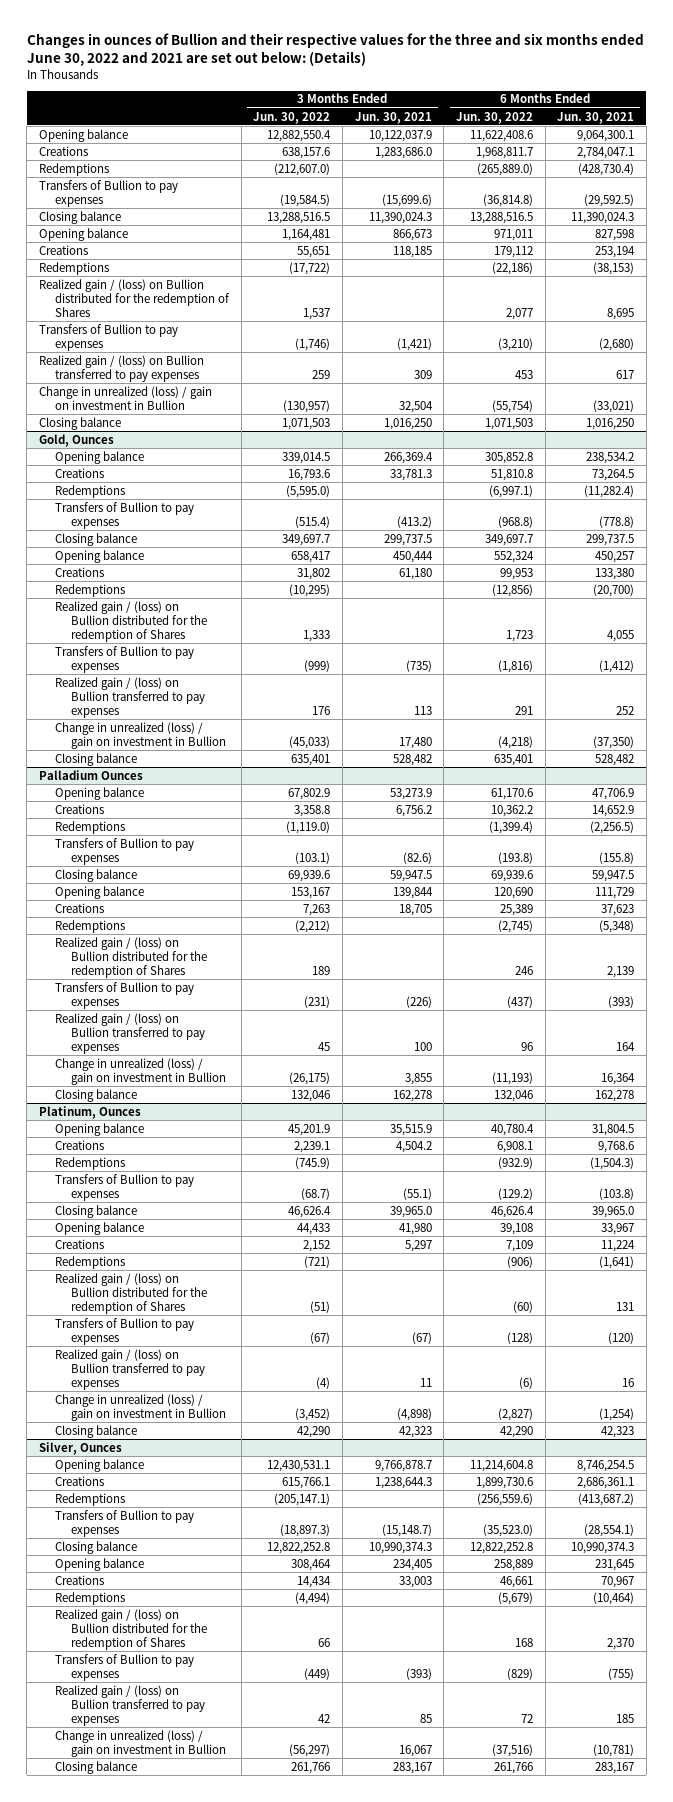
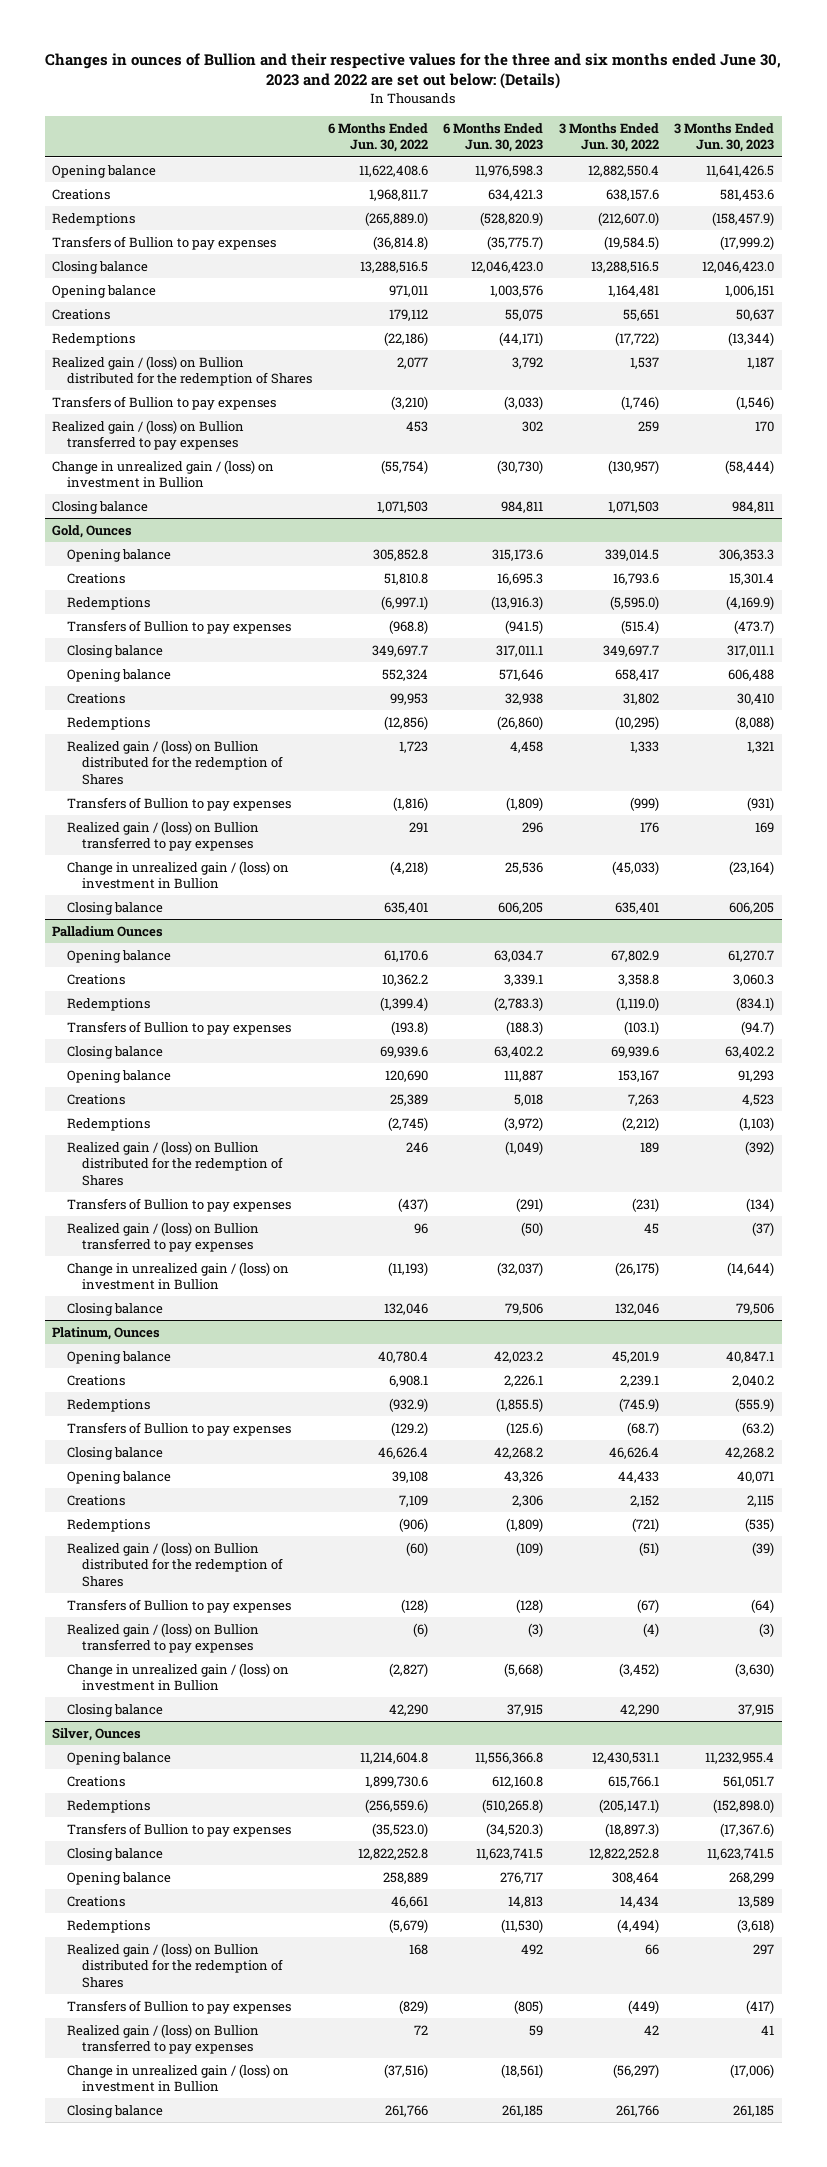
[26,32,644,67] Changes in ounces of Bullion and their respective values for the three and six months ended June 30, 2022 and 2021 are set out below: (Details) -> [45,52,782,90] Changes in ounces of Bullion and their respective values for the three and six months ended June 30, 2023 and 2022 are set out below: (Details)
[354,111,432,124] Jun. 30, 2021 -> none
[557,111,635,124] Jun. 30, 2021 -> none
none -> [443,122,544,153] 6 Months Ended Jun. 30, 2023
none -> [674,122,775,153] 3 Months Ended Jun. 30, 2023
[38,385,212,410] Change in unrealized (loss) / gain on investment in Bullion -> [52,459,275,489] Change in unrealized gain / (loss) on investment in Bullion
[55,721,227,749] Change in unrealized (loss) / gain on investment in Bullion -> [67,860,290,890] Change in unrealized gain / (loss) on investment in Bullion
[55,1057,227,1085] Change in unrealized (loss) / gain on investment in Bullion -> [67,1261,290,1291] Change in unrealized gain / (loss) on investment in Bullion
[55,1393,227,1421] Change in unrealized (loss) / gain on investment in Bullion -> [67,1662,290,1692] Change in unrealized gain / (loss) on investment in Bullion
[55,1729,227,1757] Change in unrealized (loss) / gain on investment in Bullion -> [67,2063,290,2093] Change in unrealized gain / (loss) on investment in Bullion

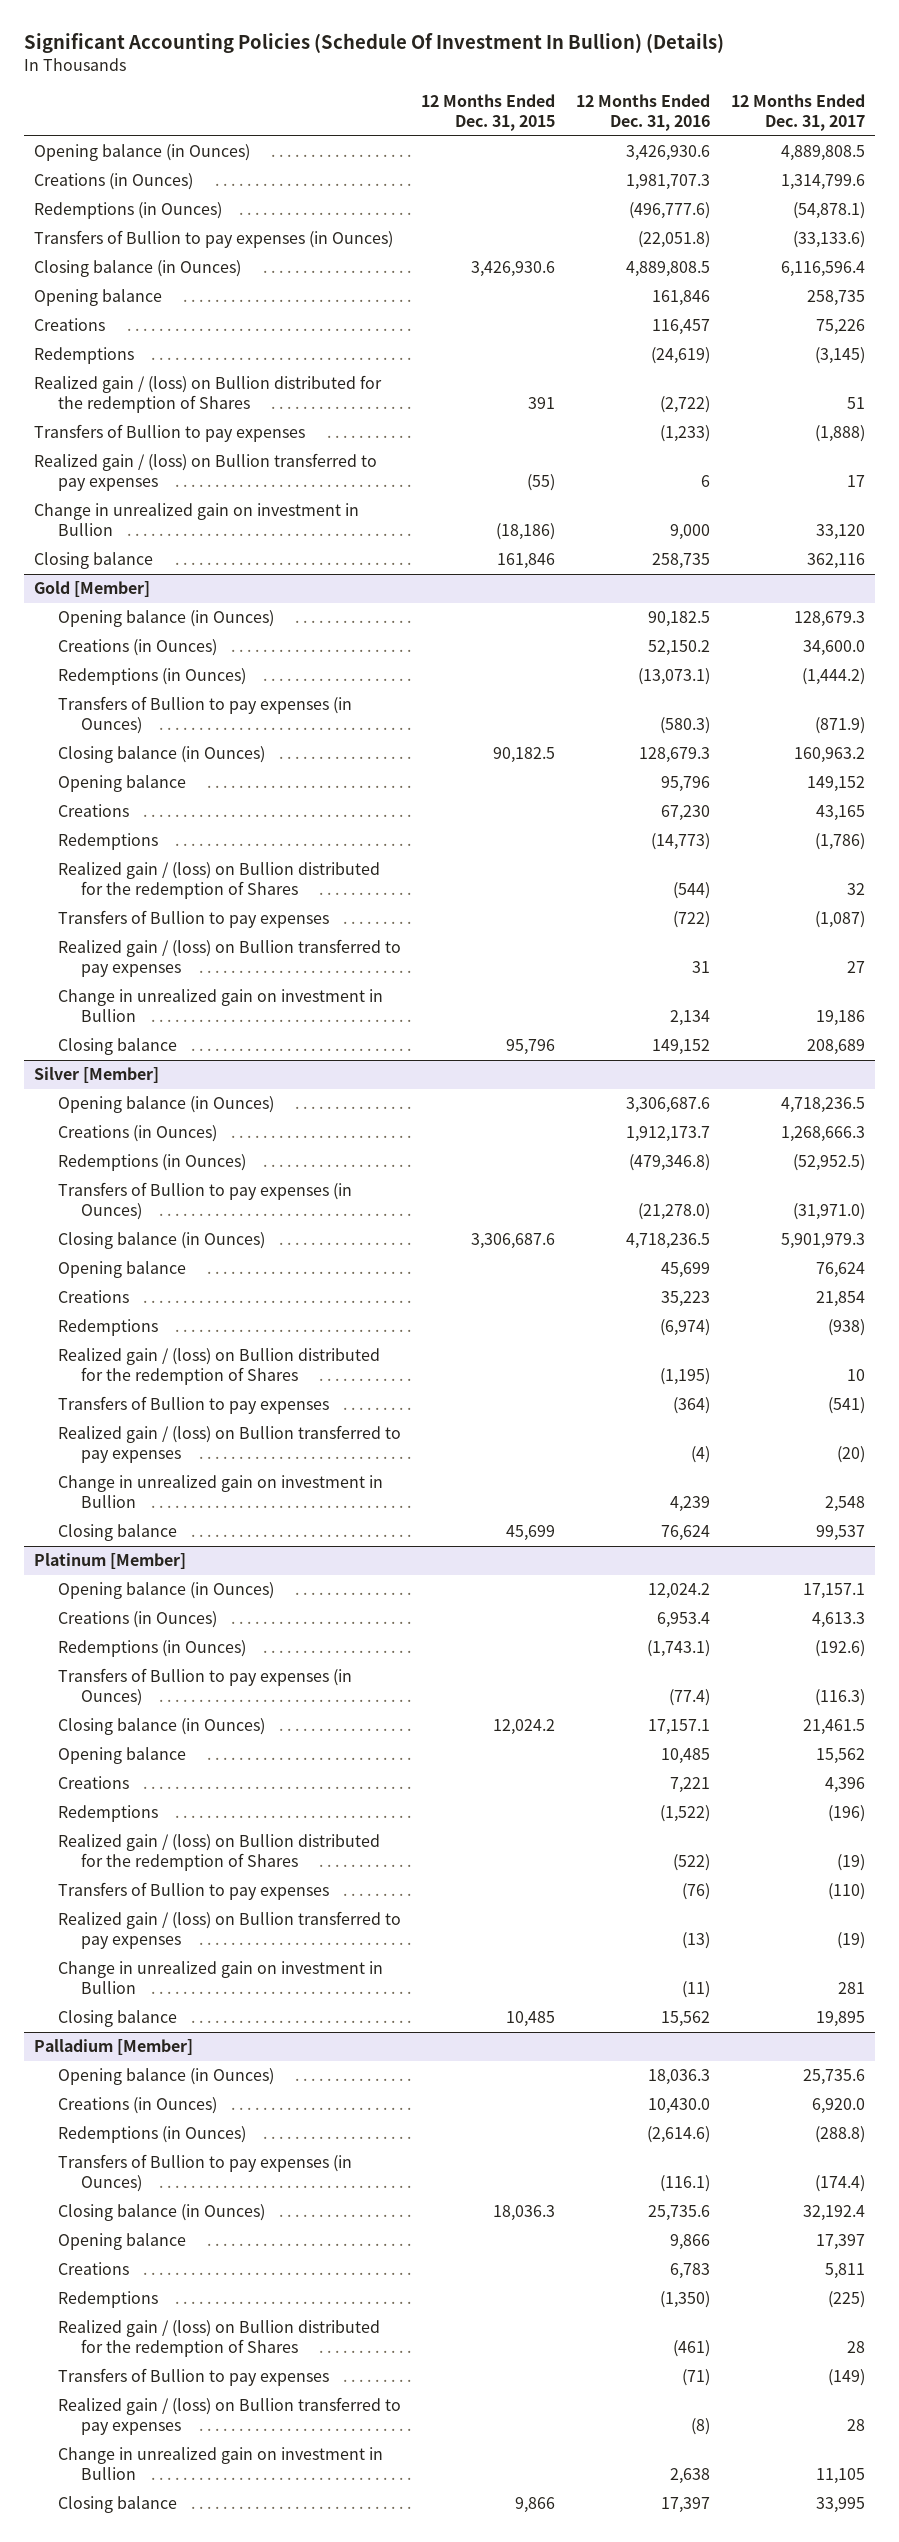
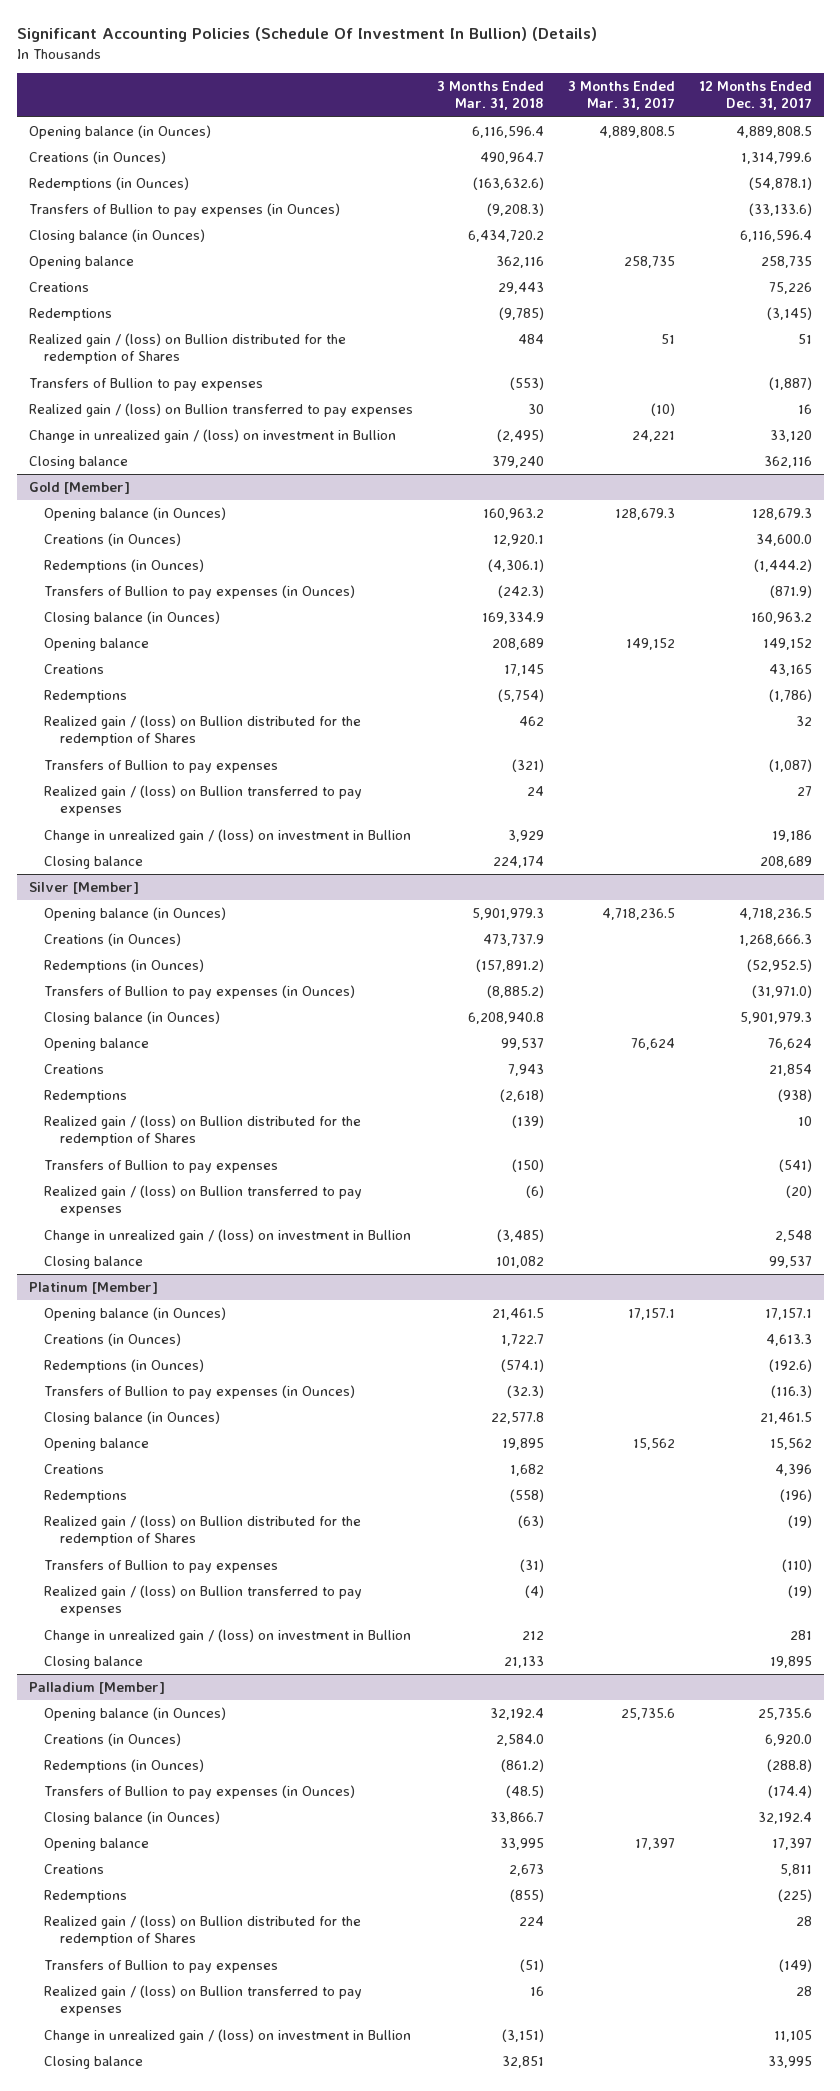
[421,94,556,132] 12 Months Ended Dec. 31, 2015 -> none
[575,94,710,132] 12 Months Ended Dec. 31, 2016 -> none
none -> [436,81,544,111] 3 Months Ended Mar. 31, 2018
none -> [567,81,675,111] 3 Months Ended Mar. 31, 2017
[814,425,865,443] (1,888) -> [768,377,812,391] (1,887)
[846,475,865,488] 17 -> [797,404,812,415] 16
[34,503,360,537] Change in unrealized gain on investment in Bullion -> [28,429,396,444] Change in unrealized gain / (loss) on investment in Bullion
[57,989,383,1023] Change in unrealized gain on investment in Bullion -> [44,829,412,844] Change in unrealized gain / (loss) on investment in Bullion
[57,1475,383,1509] Change in unrealized gain on investment in Bullion -> [44,1229,412,1244] Change in unrealized gain / (loss) on investment in Bullion
[57,1961,383,1995] Change in unrealized gain on investment in Bullion -> [44,1629,412,1644] Change in unrealized gain / (loss) on investment in Bullion
[57,2447,383,2481] Change in unrealized gain on investment in Bullion -> [44,2029,412,2044] Change in unrealized gain / (loss) on investment in Bullion

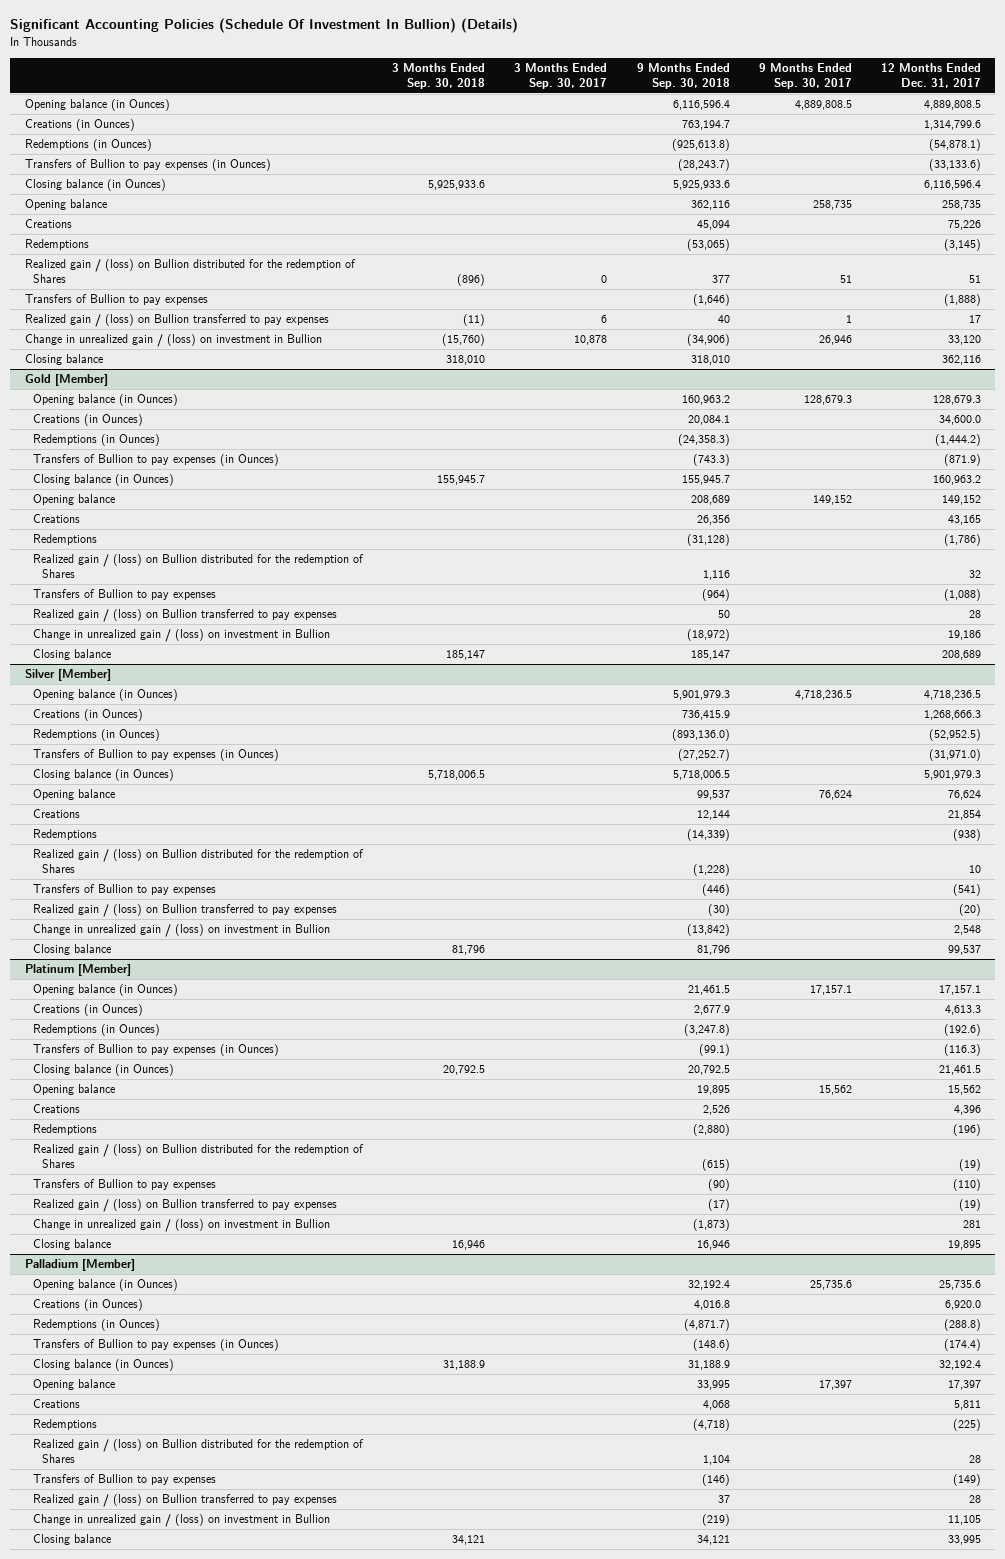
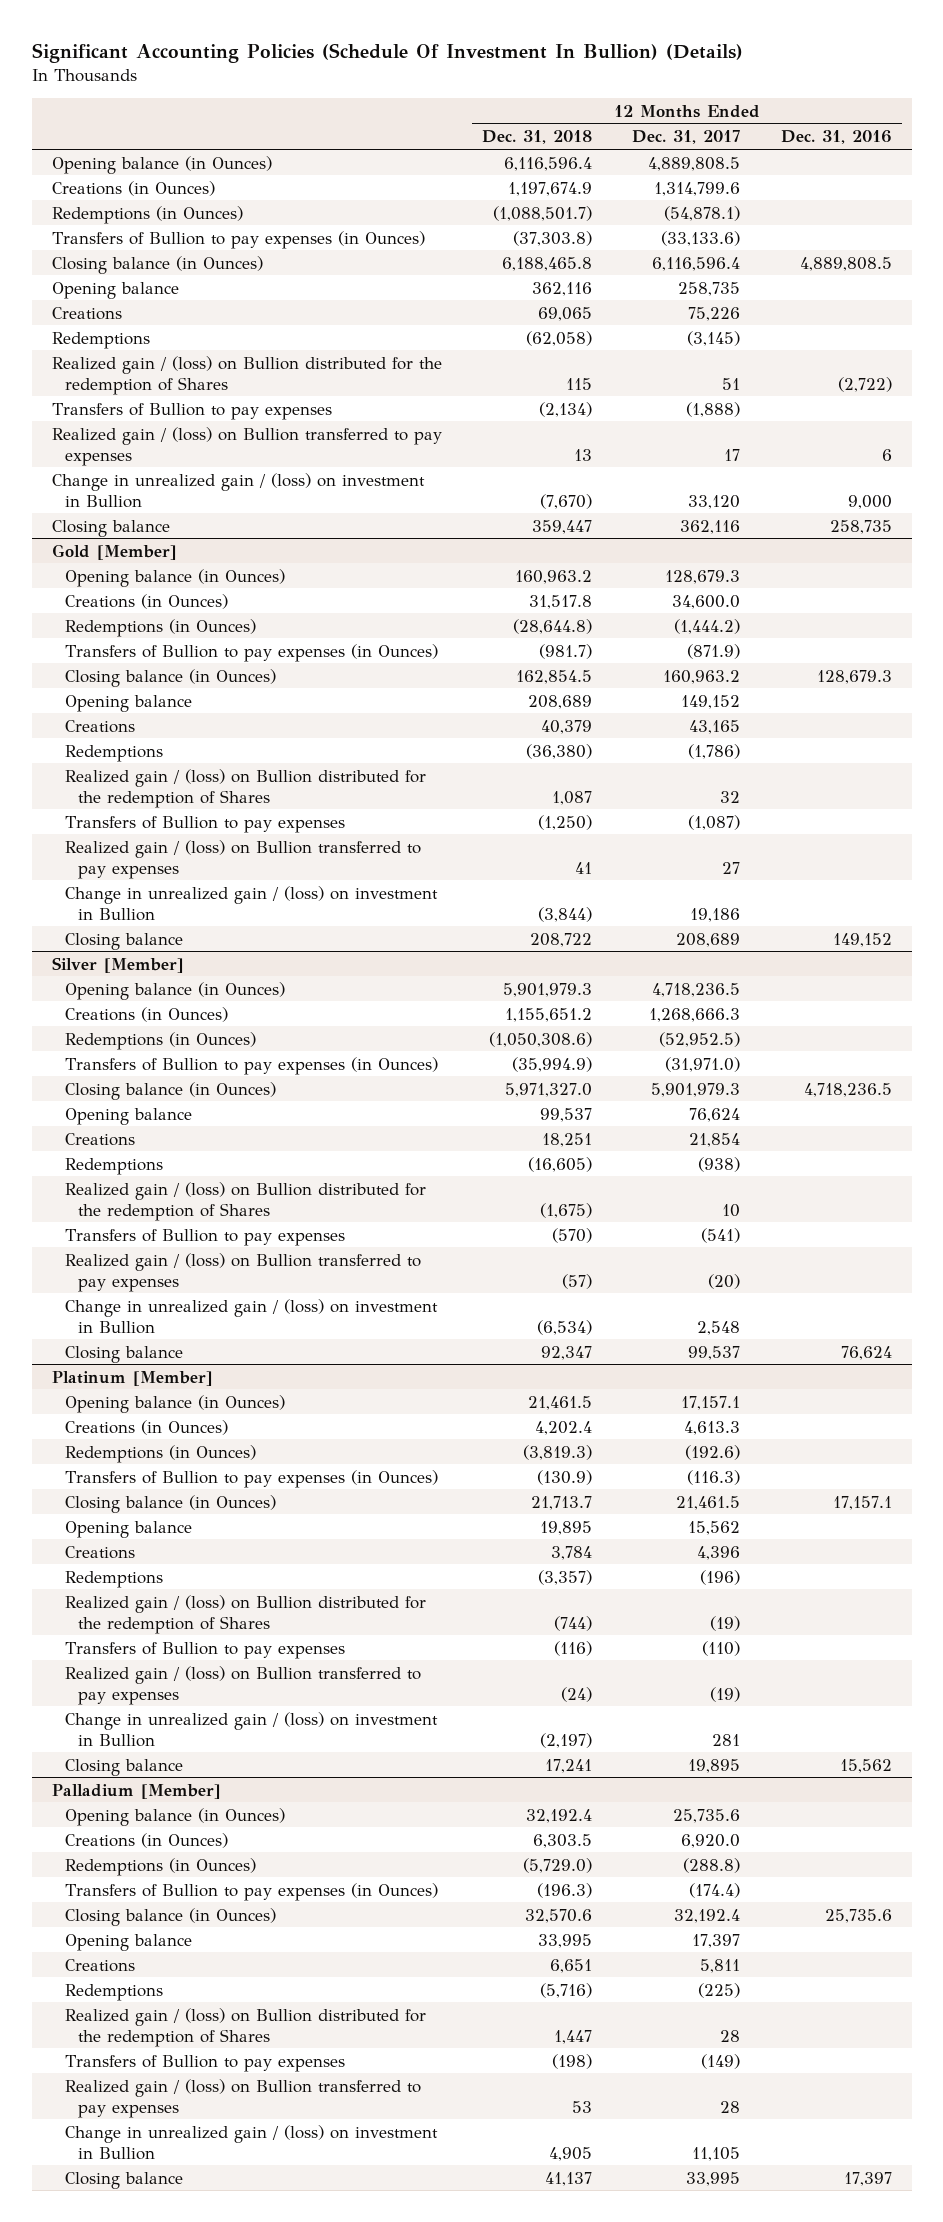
[392,62,486,90] 3 Months Ended Sep. 30, 2018 -> none
[514,62,608,90] 3 Months Ended Sep. 30, 2017 -> none
[636,62,730,90] 9 Months Ended Sep. 30, 2018 -> none
[758,62,852,90] 9 Months Ended Sep. 30, 2017 -> none
none -> [482,130,593,145] Dec. 31, 2018
none -> [780,130,892,145] Dec. 31, 2016
[943,589,981,602] (1,088) -> [688,814,741,830] (1,087)
[968,610,981,619] 28 -> [722,861,741,874] 27

